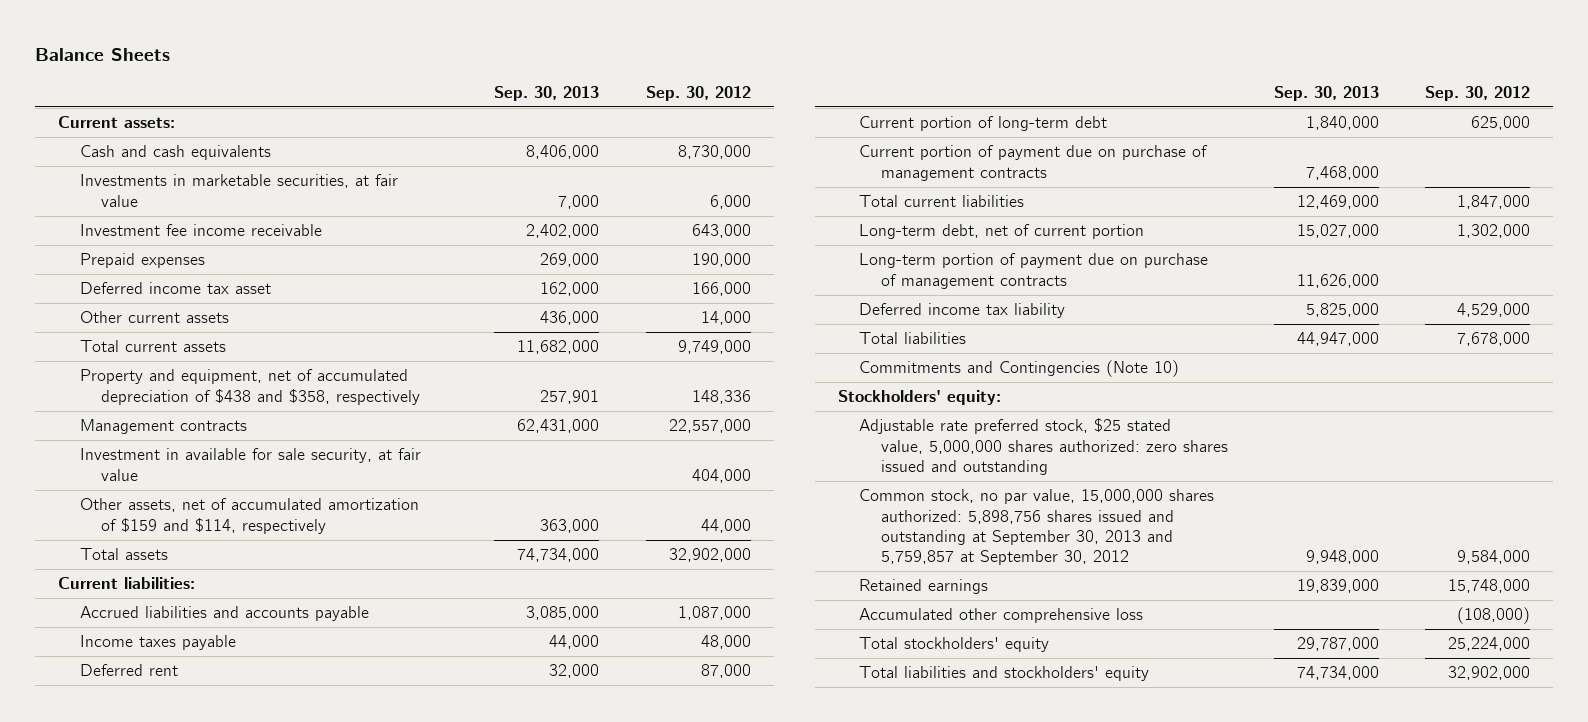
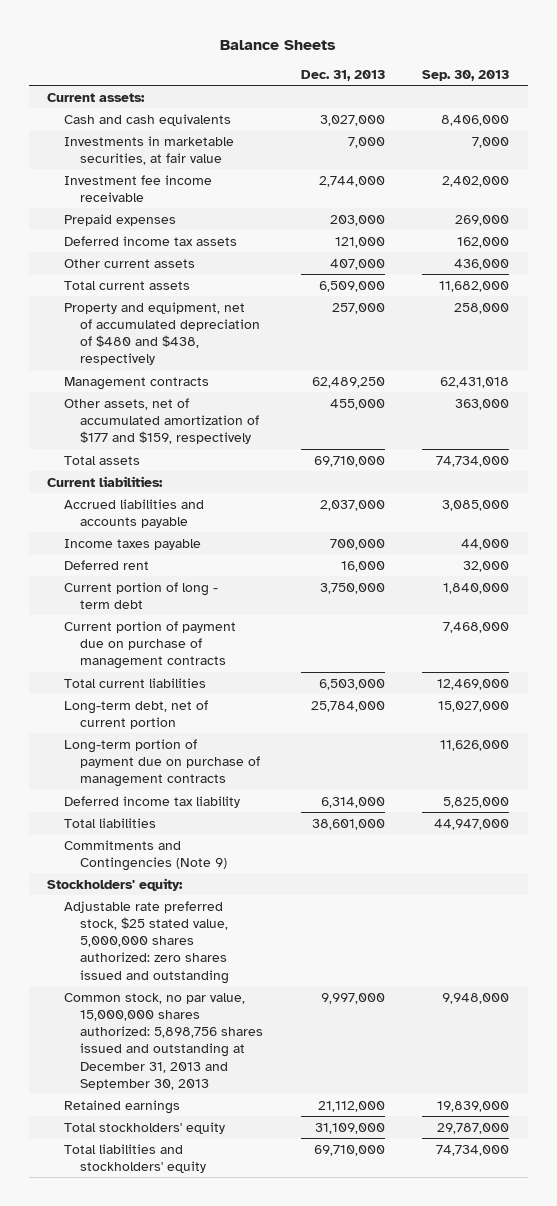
[645,85,751,101] Sep. 30, 2012 -> none
none -> [300,69,385,81] Dec. 31, 2013
[79,282,271,295] Deferred income tax asset -> [63,235,237,246] Deferred income tax assets
[79,448,421,481] Investment in available for sale security, at fair value -> none
[79,369,421,405] Property and equipment, net of accumulated depreciation of $438 and $358, respectively -> [63,301,260,366] Property and equipment, net of accumulated depreciation of $480 and $438, respectively
[540,389,600,404] 257,901 -> [454,302,510,314] 258,000
[517,419,600,434] 62,431,000 -> [440,376,510,388] 62,431,018
[79,498,419,534] Other assets, net of accumulated amortization of $159 and $114, respectively -> [63,397,259,445] Other assets, net of accumulated amortization of $177 and $159, respectively
[859,116,1108,132] Current portion of long-term debt -> [63,581,218,609] Current portion of long - term debt
[859,360,1180,378] Commitments and Contingencies (Note 10) -> [63,839,227,871] Commitments and Contingencies (Note 9)
[859,489,1215,565] Common stock, no par value, 15,000,000 shares authorized: 5,898,756 shares issued and outstanding at September 30, 2013 and 5,759,857 at September 30, 2012 -> [63,992,263,1091] Common stock, no par value, 15,000,000 shares authorized: 5,898,756 shares issued and outstanding at December 31, 2013 and September 30, 2013
[859,608,1144,624] Accumulated other comprehensive loss -> none

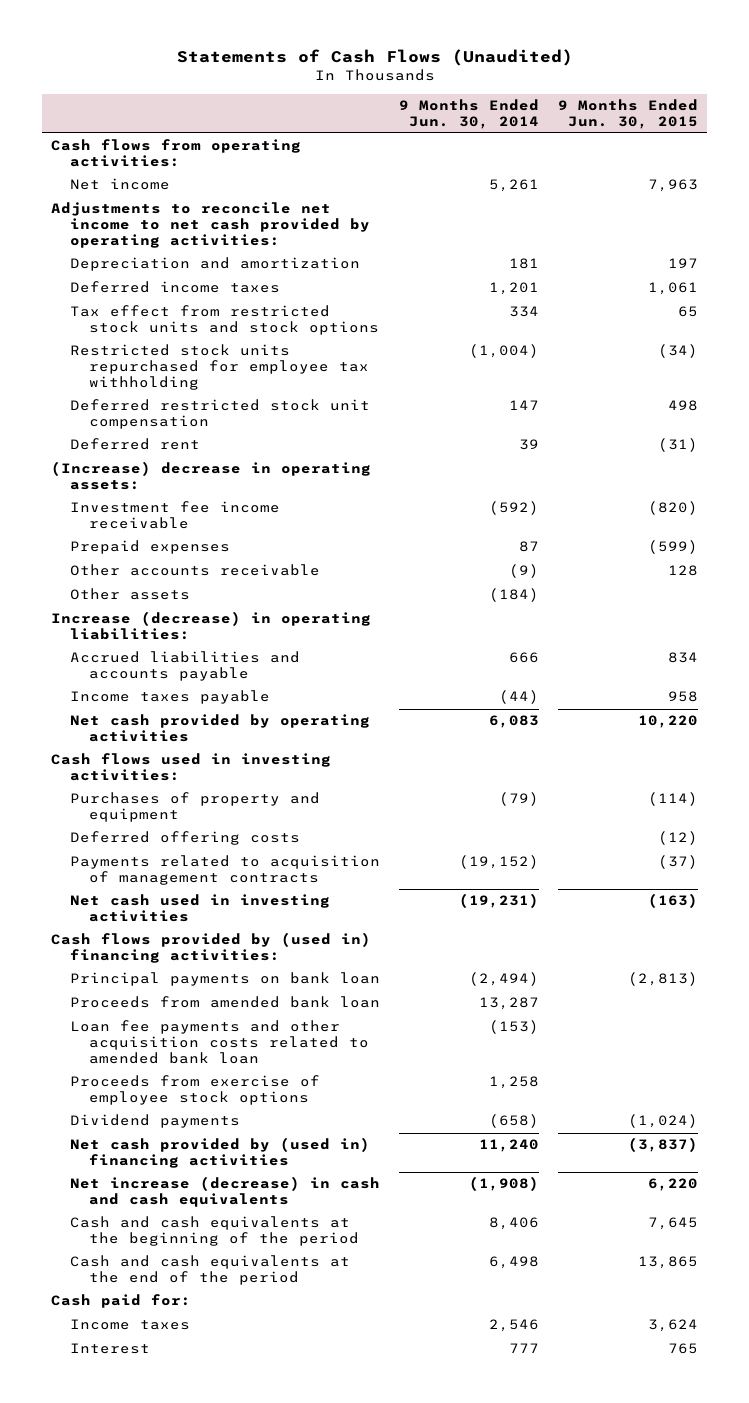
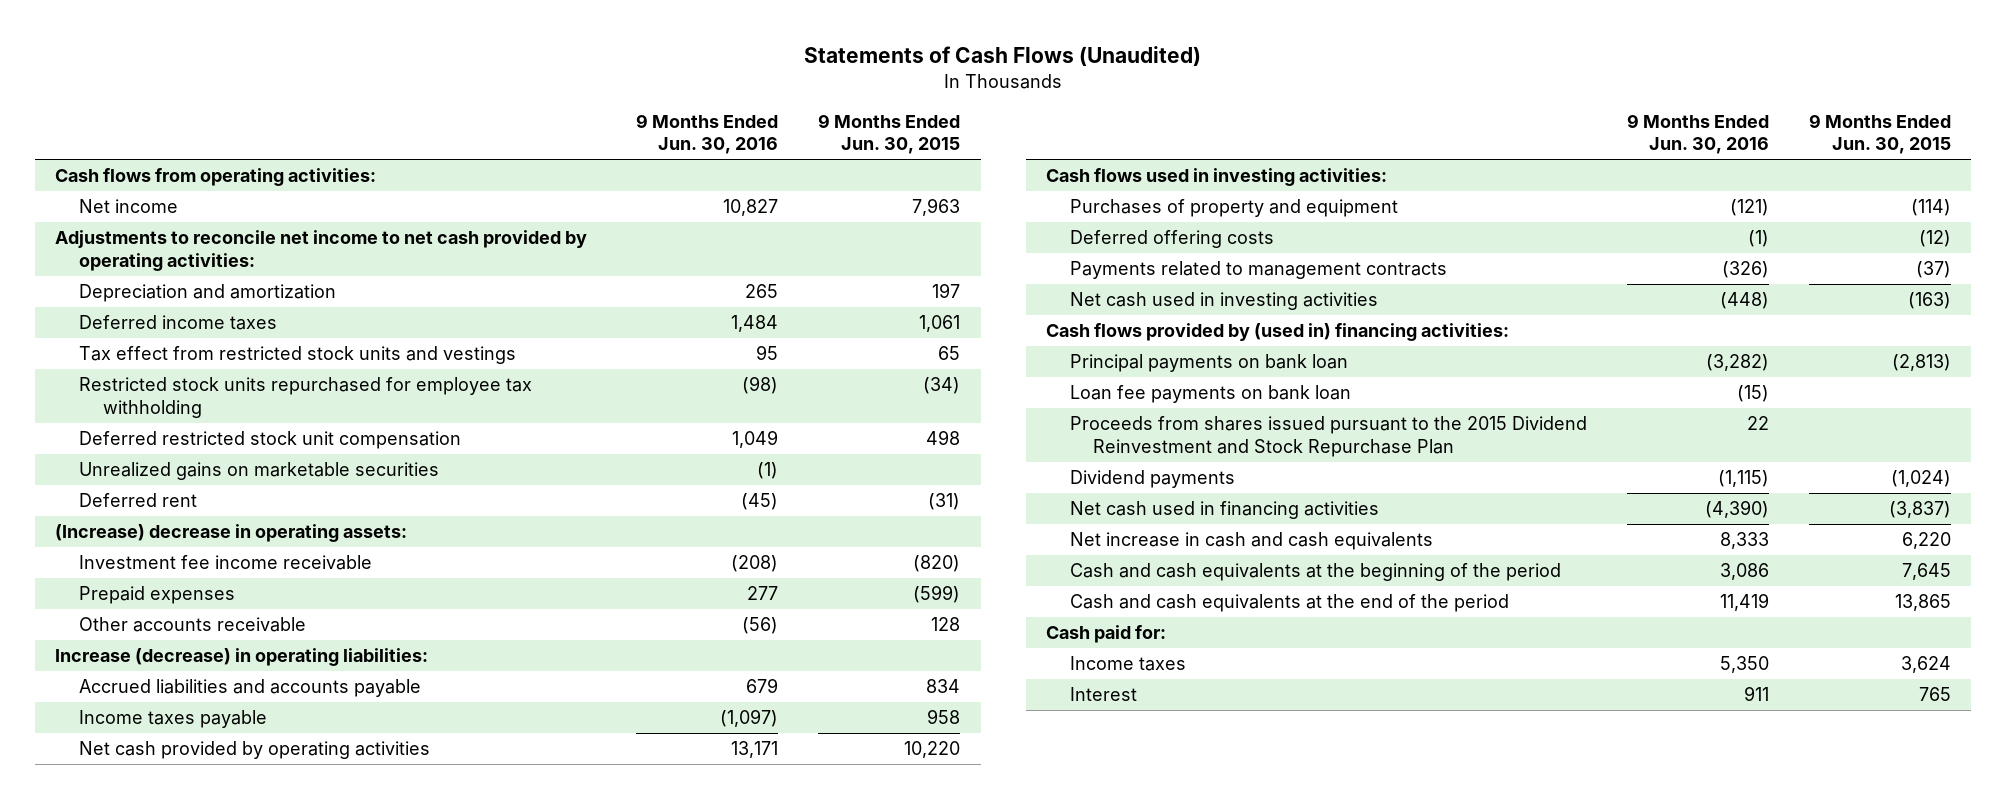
[399,99,540,129] 9 Months Ended Jun. 30, 2014 -> none
none -> [636,114,779,155] 9 Months Ended Jun. 30, 2016
[70,305,380,336] Tax effect from restricted stock units and stock options -> [78,346,516,365] Tax effect from restricted stock units and vestings
none -> [78,462,439,481] Unrealized gains on marketable securities
[70,588,191,601] Other assets -> none
[70,855,381,886] Payments related to acquisition of management contracts -> [1069,261,1447,280] Payments related to management contracts
[70,996,381,1009] Proceeds from amended bank loan -> none
[70,1075,321,1106] Proceeds from exercise of employee stock options -> none
[70,1020,370,1065] Loan fee payments and other acquisition costs related to amended bank loan -> [1069,385,1351,404] Loan fee payments on bank loan
none -> [1069,416,1587,457] Proceeds from shares issued pursuant to the 2015 Dividend Reinvestment and Stock Repurchase Plan
[70,1137,371,1169] Net cash provided by (used in) financing activities -> [1069,501,1379,520] Net cash used in financing activities
[70,1176,381,1208] Net increase (decrease) in cash and cash equivalents -> [1069,532,1433,551] Net increase in cash and cash equivalents

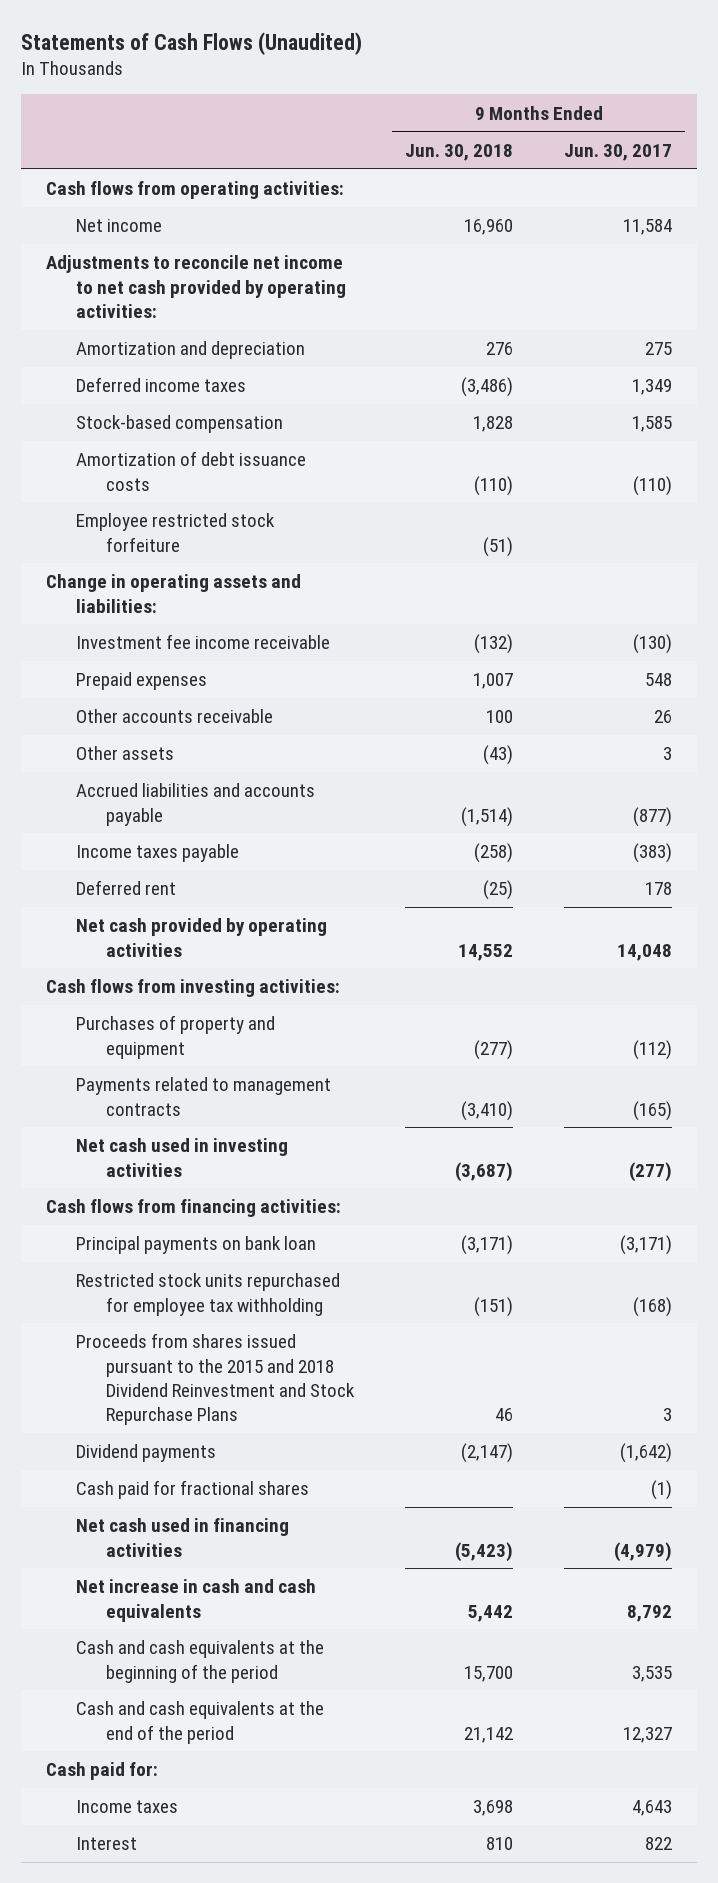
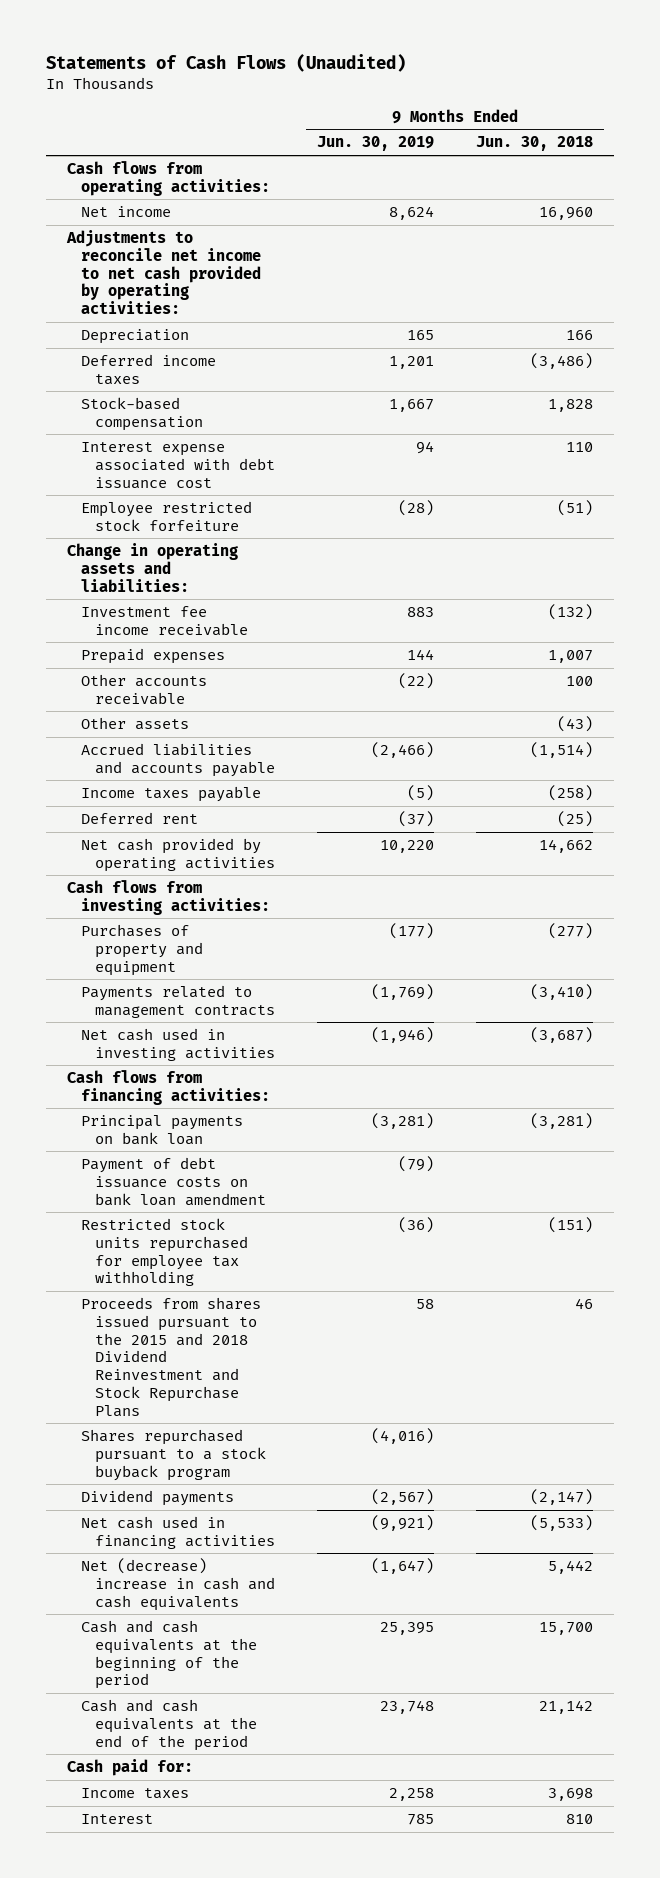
[563,143,672,161] Jun. 30, 2017 -> none
none -> [316,136,434,152] Jun. 30, 2019
[76,341,306,360] Amortization and depreciation -> none
none -> [80,329,189,345] Depreciation
[76,451,307,491] Amortization of debt issuance costs -> none
none -> [80,442,275,489] Interest expense associated with debt issuance cost
[458,943,514,961] 14,552 -> [539,839,594,854] 14,662
[461,1235,514,1256] (3,171) -> [530,1113,594,1130] (3,281)
none -> [80,1157,266,1206] Payment of debt issuance costs on bank loan amendment
none -> [80,1429,266,1481] Shares repurchased pursuant to a stock buyback program
[76,1480,310,1500] Cash paid for fractional shares -> none
[455,1541,514,1562] (5,423) -> [530,1515,594,1532] (5,533)
[76,1579,317,1622] Net increase in cash and cash equivalents -> [80,1558,275,1611] Net (decrease) increase in cash and cash equivalents

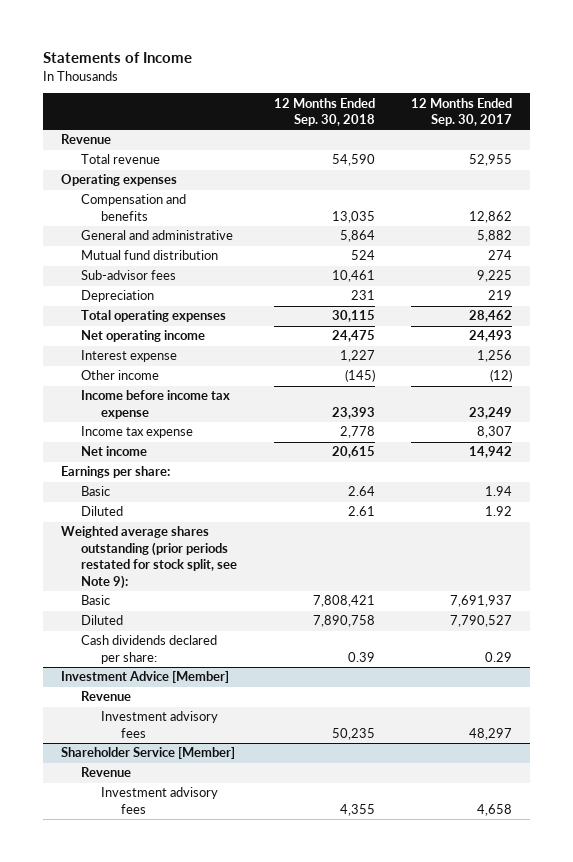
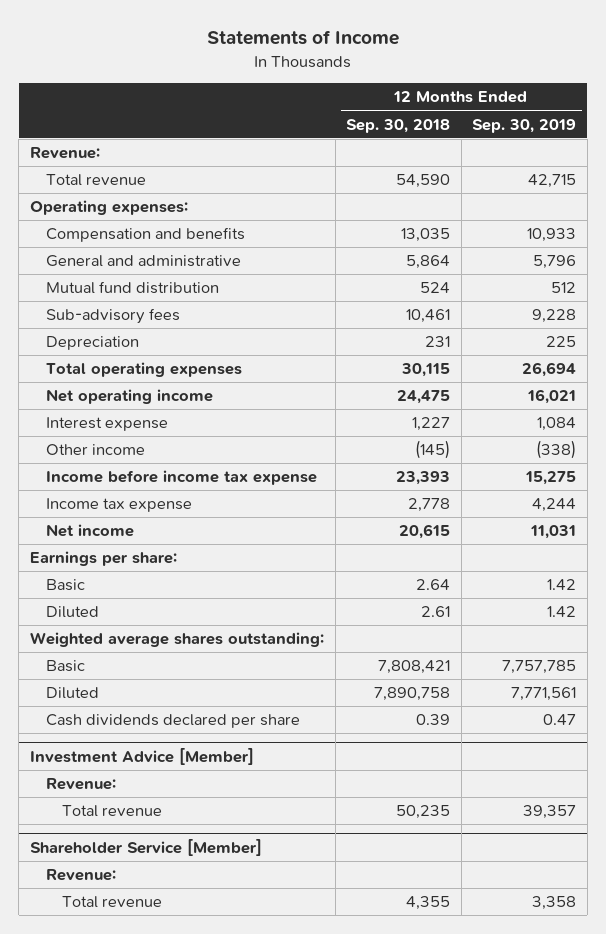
[410,97,512,127] 12 Months Ended Sep. 30, 2017 -> none
none -> [472,118,577,133] Sep. 30, 2019
[61,134,112,145] Revenue -> [29,147,100,160] Revenue:
[61,174,178,187] Operating expenses -> [29,200,188,216] Operating expenses:
[81,270,177,281] Sub-advisor fees -> [45,308,180,325] Sub-advisory fees
[61,526,238,589] Weighted average shares outstanding (prior periods restated for stock split, see Note 9): -> [29,632,324,648] Weighted average shares outstanding:
[81,635,218,664] Cash dividends declared per share: -> [45,714,300,729] Cash dividends declared per share
[81,691,132,702] Revenue -> [45,778,116,791] Revenue:
[101,711,219,738] Investment advisory fees -> [61,805,162,818] Total revenue
[81,767,132,778] Revenue -> [45,869,116,882] Revenue:
[101,787,219,814] Investment advisory fees -> [61,896,162,909] Total revenue

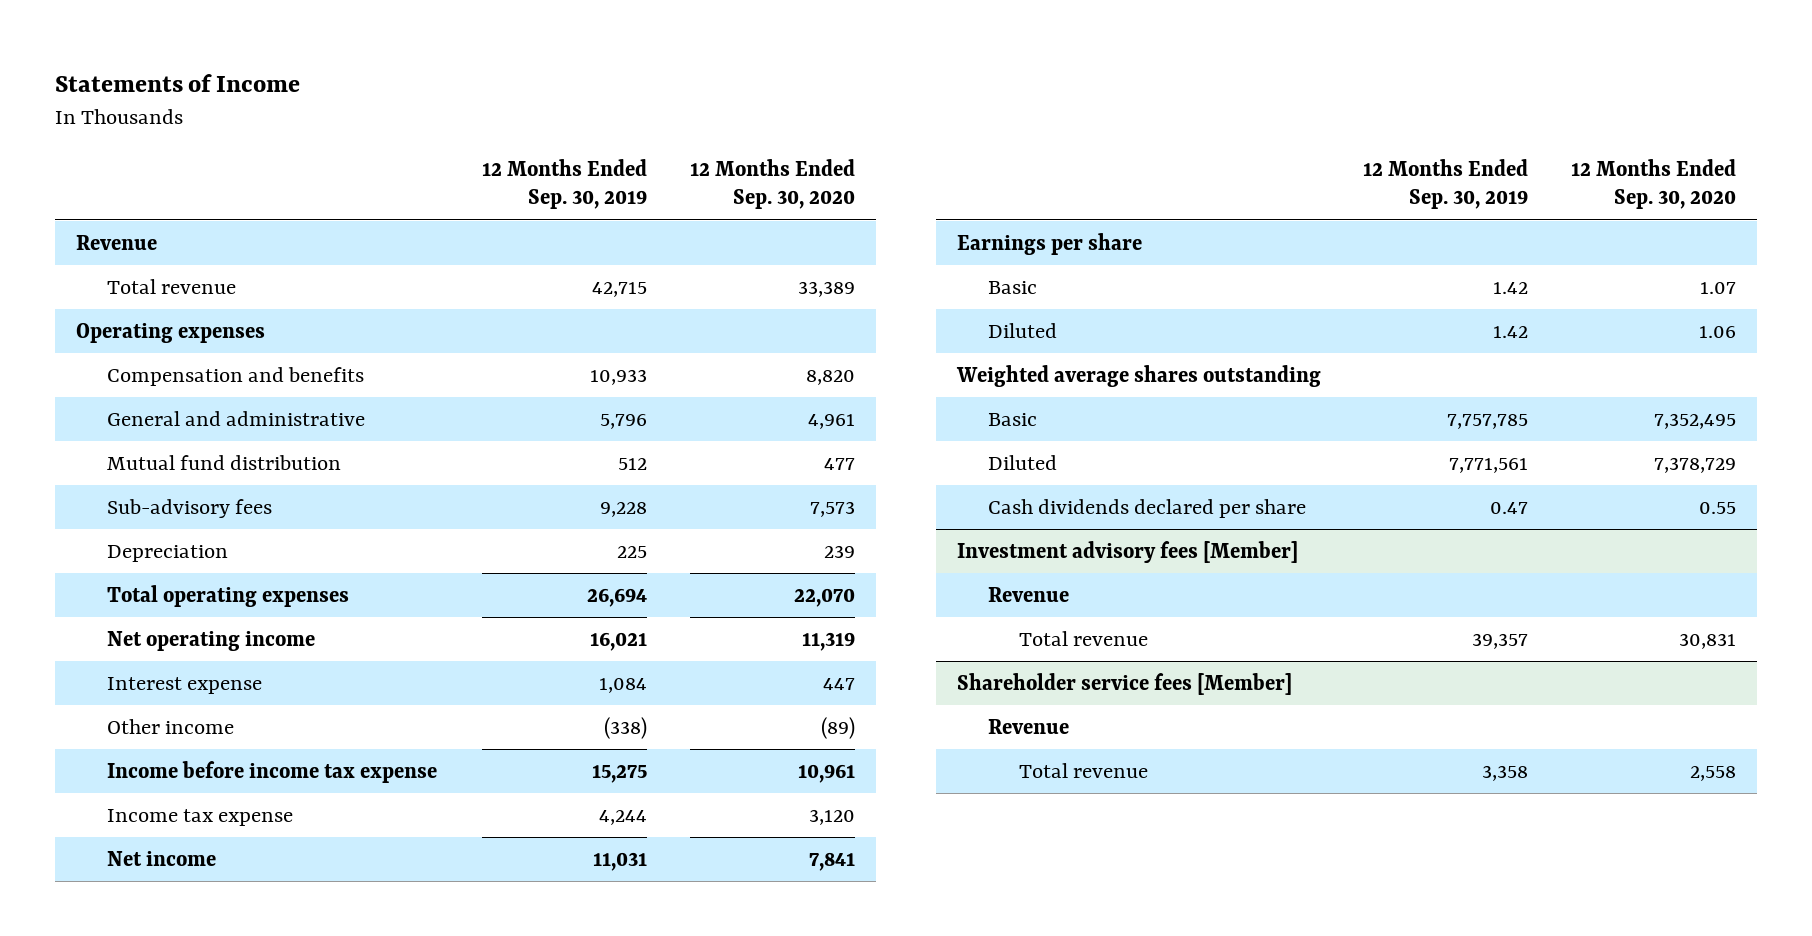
[346,118,451,133] Sep. 30, 2018 -> none
none -> [689,159,855,210] 12 Months Ended Sep. 30, 2020
[29,147,100,160] Revenue: -> [75,235,157,251] Revenue
[29,200,188,216] Operating expenses: -> [75,323,265,344] Operating expenses
[29,551,177,567] Earnings per share: -> [956,233,1142,256] Earnings per share
[29,632,324,648] Weighted average shares outstanding: -> [955,365,1321,388] Weighted average shares outstanding
[29,747,254,765] Investment Advice [Member] -> [956,541,1298,564] Investment advisory fees [Member]
[45,778,116,791] Revenue: -> [987,587,1069,603] Revenue
[29,838,262,856] Shareholder Service [Member] -> [956,673,1292,696] Shareholder service fees [Member]
[45,869,116,882] Revenue: -> [987,719,1069,735] Revenue

